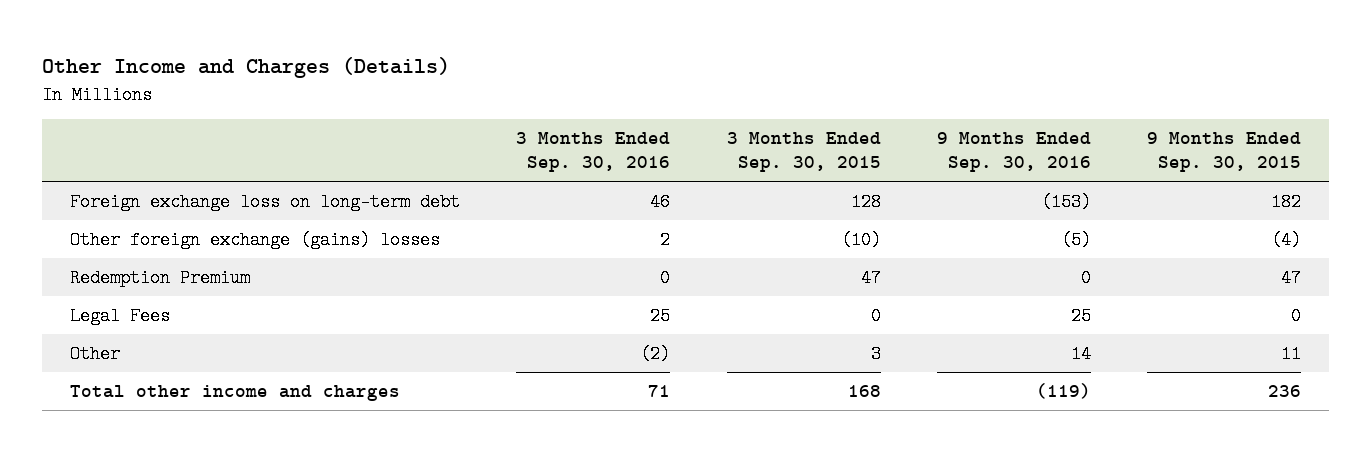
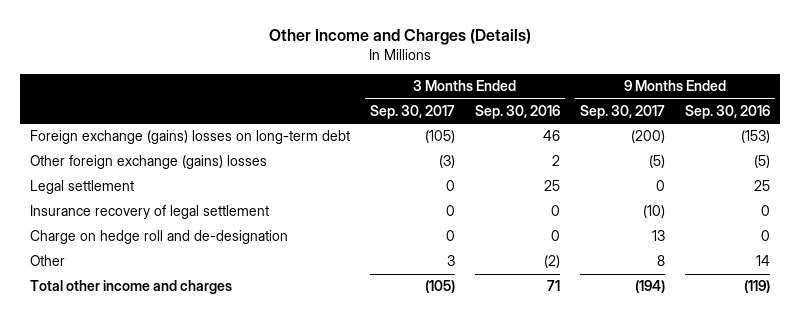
[726,132,881,173] 3 Months Ended Sep. 30, 2015 -> none
[1146,132,1301,173] 9 Months Ended Sep. 30, 2015 -> none
none -> [370,104,456,119] Sep. 30, 2017
none -> [580,104,666,119] Sep. 30, 2017
[70,193,461,212] Foreign exchange loss on long-term debt -> [30,130,351,145] Foreign exchange (gains) losses on long-term debt
[70,269,251,288] Redemption Premium -> none
[70,307,171,326] Legal Fees -> [30,180,135,195] Legal settlement
none -> [30,205,270,220] Insurance recovery of legal settlement
none -> [30,230,289,245] Charge on hedge roll and de-designation

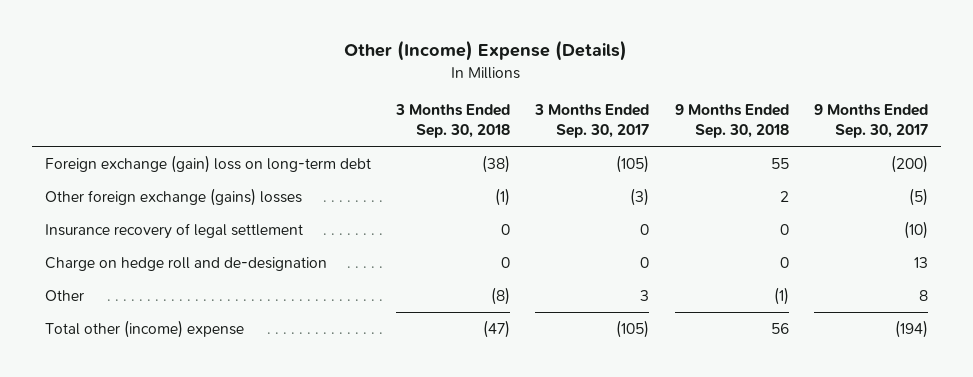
[269,29,532,46] Other Income and Charges (Details) -> [344,40,628,62] Other (Income) Expense (Details)
[475,104,561,119] Sep. 30, 2016 -> none
[685,104,771,119] Sep. 30, 2016 -> none
none -> [395,103,511,139] 3 Months Ended Sep. 30, 2018
none -> [674,103,789,139] 9 Months Ended Sep. 30, 2018
[30,130,351,145] Foreign exchange (gains) losses on long-term debt -> [44,154,371,173] Foreign exchange (gain) loss on long-term debt
[30,180,135,195] Legal settlement -> none
[30,280,233,295] Total other income and charges -> [44,319,244,338] Total other (income) expense

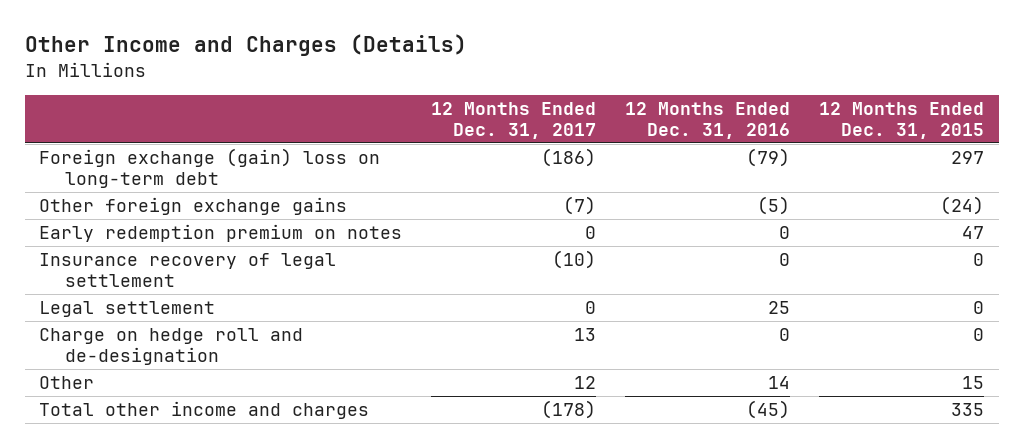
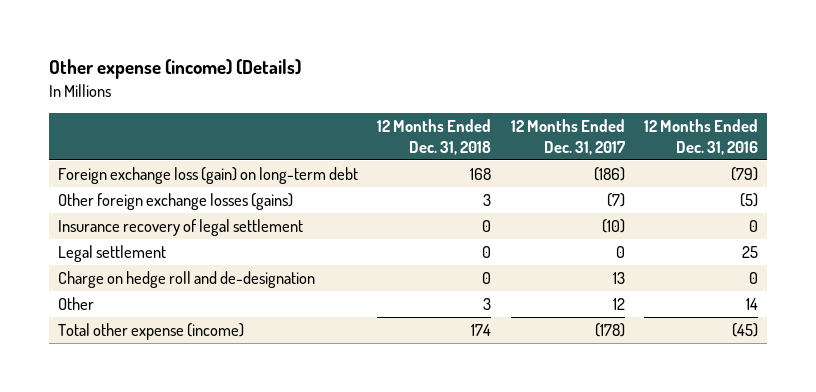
[24,34,467,57] Other Income and Charges (Details) -> [48,59,301,80] Other expense (income) (Details)
[819,101,985,139] 12 Months Ended Dec. 31, 2015 -> none
none -> [377,119,492,155] 12 Months Ended Dec. 31, 2018
[39,224,403,243] Early redemption premium on notes -> none
[39,148,381,189] Foreign exchange (gain) loss on long-term debt -> [58,166,359,184] Foreign exchange loss (gain) on long-term debt
[39,197,348,216] Other foreign exchange gains -> [58,192,294,210] Other foreign exchange losses (gains)
[39,401,370,420] Total other income and charges -> [58,322,245,340] Total other expense (income)

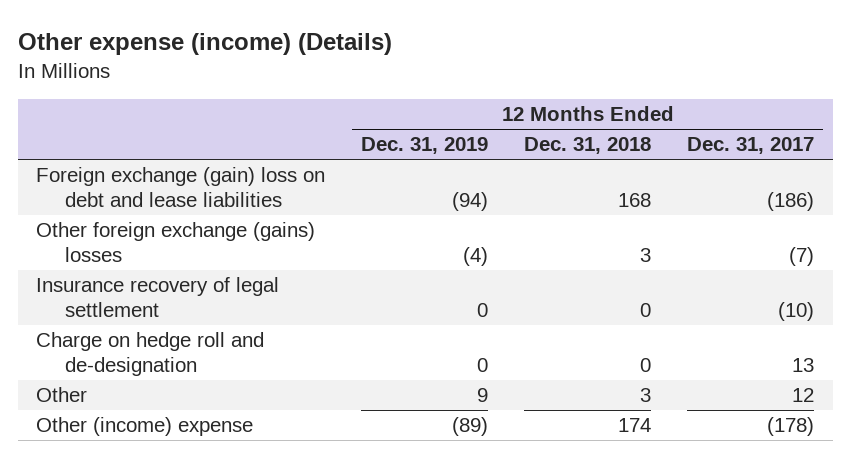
[643,119,758,155] 12 Months Ended Dec. 31, 2016 -> none
none -> [361,137,489,155] Dec. 31, 2019
[58,166,359,184] Foreign exchange loss (gain) on long-term debt -> [36,167,326,208] Foreign exchange (gain) loss on debt and lease liabilities
[58,192,294,210] Other foreign exchange losses (gains) -> [36,222,316,263] Other foreign exchange (gains) losses
[58,244,167,262] Legal settlement -> none
[58,322,245,340] Total other expense (income) -> [36,417,254,437] Other (income) expense

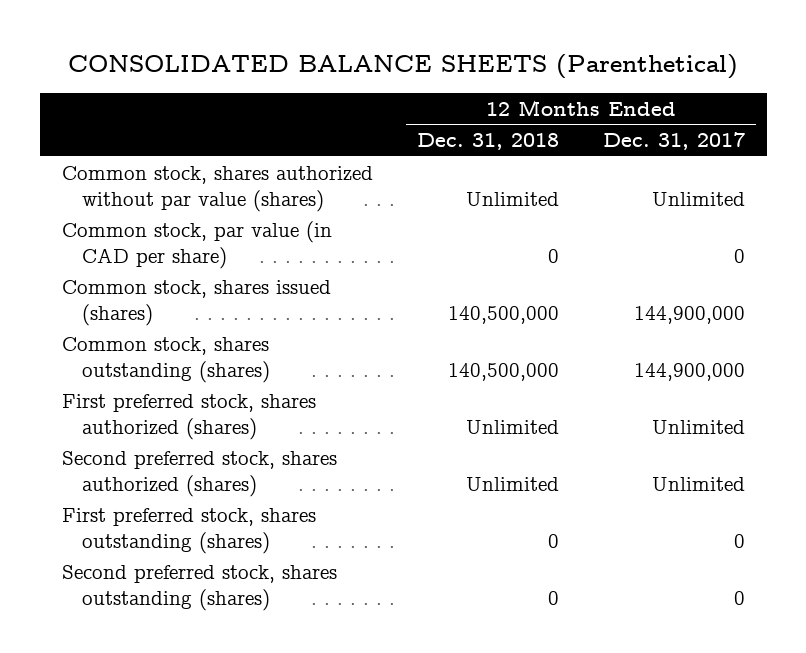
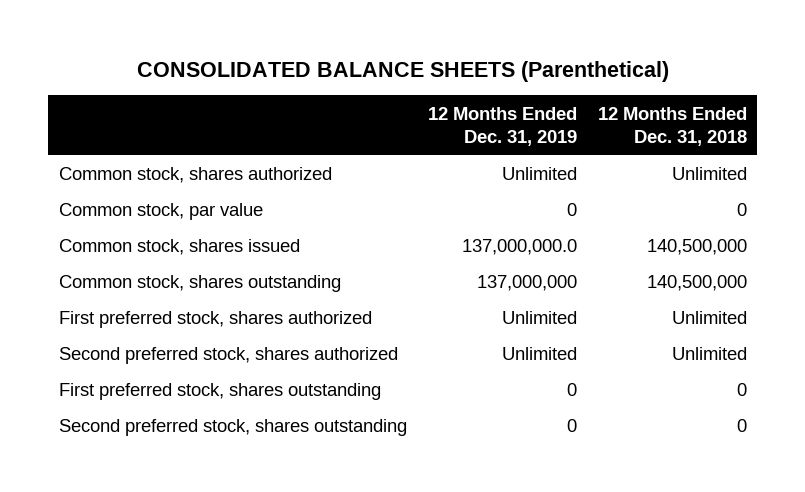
[602,132,745,151] Dec. 31, 2017 -> none
none -> [427,106,577,147] 12 Months Ended Dec. 31, 2019
[61,165,373,212] Common stock, shares authorized without par value (shares) -> [58,167,332,184] Common stock, shares authorized
[61,220,332,269] Common stock, par value (in CAD per share) -> [58,203,263,221] Common stock, par value
[61,279,331,326] Common stock, shares issued (shares) -> [58,239,300,256] Common stock, shares issued
[61,336,271,383] Common stock, shares outstanding (shares) -> [58,275,341,293] Common stock, shares outstanding
[61,393,316,440] First preferred stock, shares authorized (shares) -> [58,311,372,329] First preferred stock, shares authorized
[61,450,337,497] Second preferred stock, shares authorized (shares) -> [58,347,398,365] Second preferred stock, shares authorized
[61,507,316,554] First preferred stock, shares outstanding (shares) -> [58,383,381,401] First preferred stock, shares outstanding
[61,564,337,611] Second preferred stock, shares outstanding (shares) -> [58,419,407,437] Second preferred stock, shares outstanding

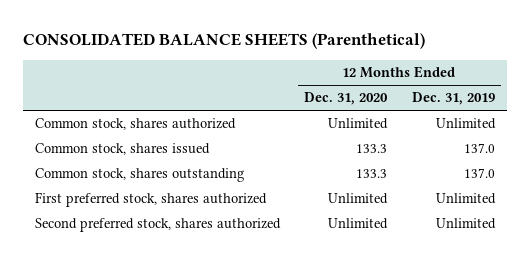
[597,106,747,147] 12 Months Ended Dec. 31, 2018 -> none
none -> [304,92,389,106] Dec. 31, 2020
[58,203,263,221] Common stock, par value -> none
[461,239,577,256] 137,000,000.0 -> [463,143,495,154] 137.0
[476,275,577,292] 137,000,000 -> [463,168,495,179] 137.0
[58,383,381,401] First preferred stock, shares outstanding -> none
[58,419,407,437] Second preferred stock, shares outstanding -> none

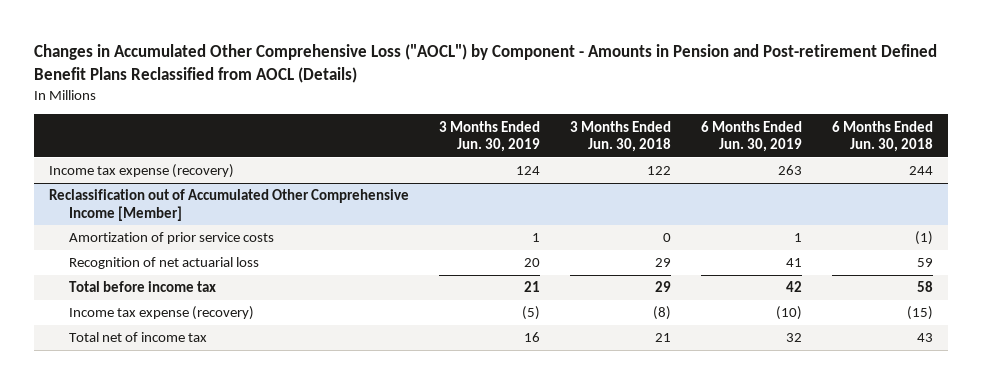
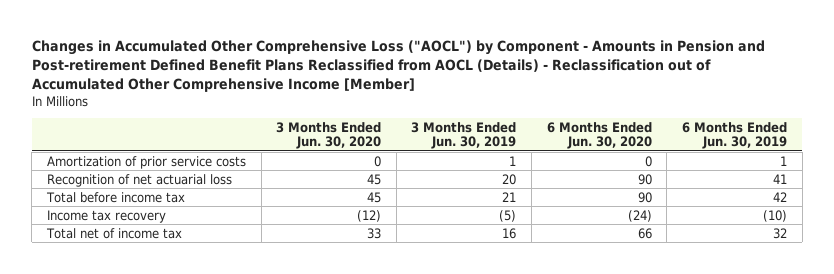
[33,43,937,83] Changes in Accumulated Other Comprehensive Loss ("AOCL") by Component - Amounts in Pension and Post-retirement Defined Benefit Plans Reclassified from AOCL (Details) -> [31,40,765,93] Changes in Accumulated Other Comprehensive Loss ("AOCL") by Component - Amounts in Pension and Post-retirement Defined Benefit Plans Reclassified from AOCL (Details) - Reclassification out of Accumulated Other Comprehensive Income [Member]
[570,120,672,153] 3 Months Ended Jun. 30, 2018 -> none
[832,120,934,153] 6 Months Ended Jun. 30, 2018 -> none
none -> [276,121,382,150] 3 Months Ended Jun. 30, 2020
none -> [546,121,652,150] 6 Months Ended Jun. 30, 2020
[48,164,234,179] Income tax expense (recovery) -> none
[48,189,409,221] Reclassification out of Accumulated Other Comprehensive Income [Member] -> none
[68,306,254,321] Income tax expense (recovery) -> [47,209,167,223] Income tax recovery

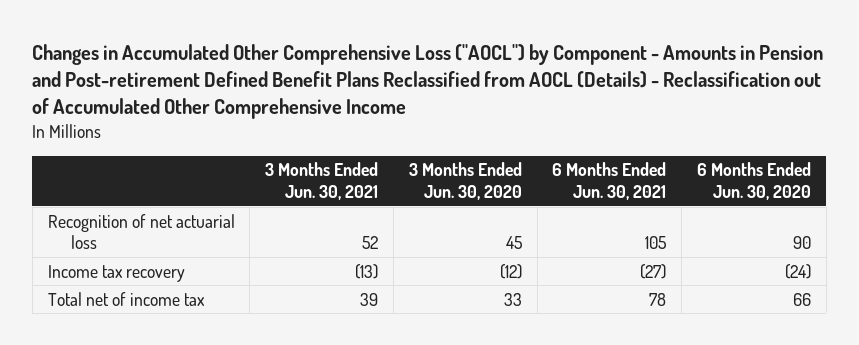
[31,40,765,93] Changes in Accumulated Other Comprehensive Loss ("AOCL") by Component - Amounts in Pension and Post-retirement Defined Benefit Plans Reclassified from AOCL (Details) - Reclassification out of Accumulated Other Comprehensive Income [Member] -> [32,43,824,120] Changes in Accumulated Other Comprehensive Loss ("AOCL") by Component - Amounts in Pension and Post-retirement Defined Benefit Plans Reclassified from AOCL (Details) - Reclassification out of Accumulated Other Comprehensive Income
[411,121,517,150] 3 Months Ended Jun. 30, 2019 -> none
[681,121,787,150] 6 Months Ended Jun. 30, 2019 -> none
none -> [265,162,379,200] 3 Months Ended Jun. 30, 2021
none -> [552,162,667,200] 6 Months Ended Jun. 30, 2021
[47,155,247,169] Amortization of prior service costs -> none
[46,191,186,203] Total before income tax -> none

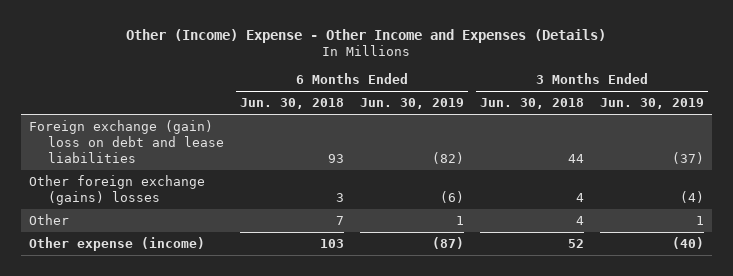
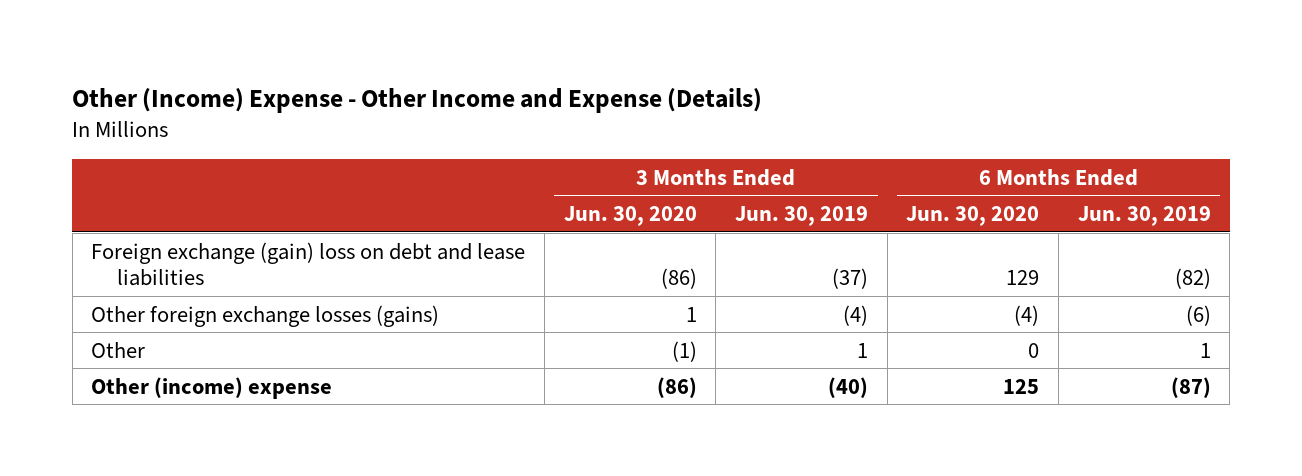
[126,28,607,43] Other (Income) Expense - Other Income and Expenses (Details) -> [72,87,763,113] Other (Income) Expense - Other Income and Expense (Details)
[239,98,344,110] Jun. 30, 2018 -> none
[480,98,585,110] Jun. 30, 2018 -> none
none -> [563,205,697,226] Jun. 30, 2020
none -> [906,205,1040,226] Jun. 30, 2020
[28,174,205,205] Other foreign exchange (gains) losses -> [91,304,440,327] Other foreign exchange losses (gains)
[28,236,205,251] Other expense (income) -> [91,376,333,399] Other (income) expense

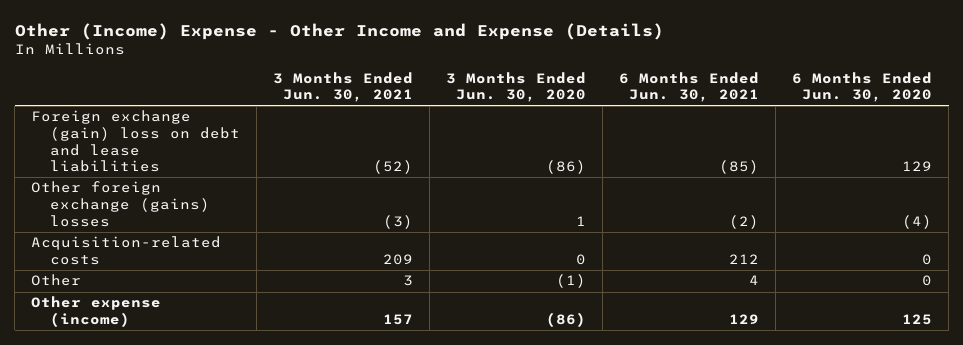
[734,205,868,226] Jun. 30, 2019 -> none
[1077,205,1211,226] Jun. 30, 2019 -> none
none -> [272,71,413,103] 3 Months Ended Jun. 30, 2021
none -> [619,71,760,103] 6 Months Ended Jun. 30, 2021
[91,304,440,327] Other foreign exchange losses (gains) -> [31,181,210,227] Other foreign exchange (gains) losses
none -> [31,236,222,266] Acquisition-related costs
[91,376,333,399] Other (income) expense -> [31,296,162,328] Other expense (income)

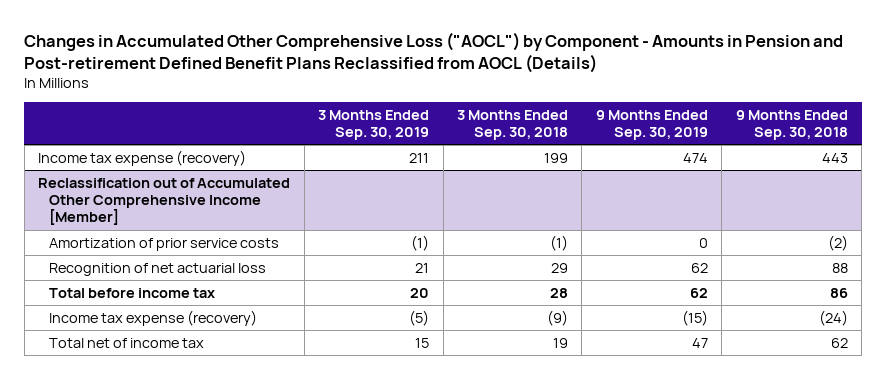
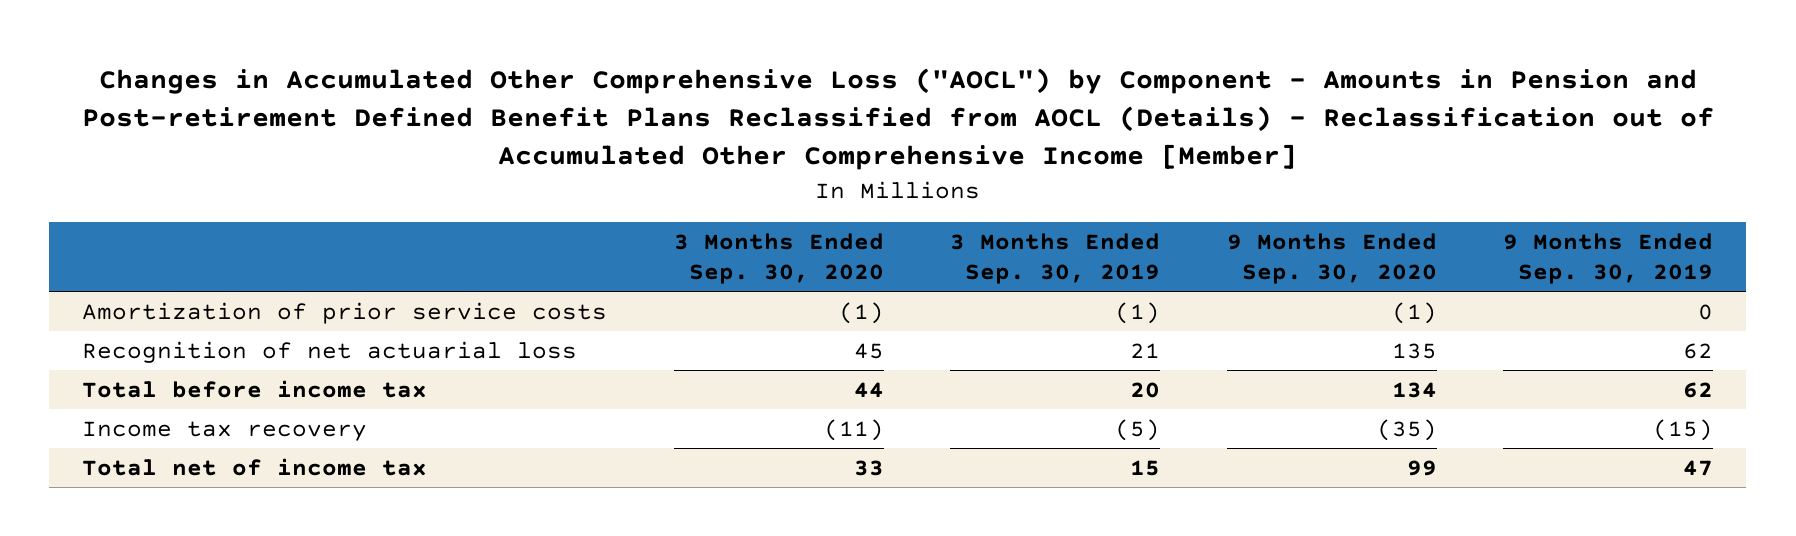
[24,31,844,73] Changes in Accumulated Other Comprehensive Loss ("AOCL") by Component - Amounts in Pension and Post-retirement Defined Benefit Plans Reclassified from AOCL (Details) -> [81,67,1714,171] Changes in Accumulated Other Comprehensive Loss ("AOCL") by Component - Amounts in Pension and Post-retirement Defined Benefit Plans Reclassified from AOCL (Details) - Reclassification out of Accumulated Other Comprehensive Income [Member]
[457,109,569,141] 3 Months Ended Sep. 30, 2018 -> none
[735,109,848,141] 9 Months Ended Sep. 30, 2018 -> none
none -> [673,232,884,285] 3 Months Ended Sep. 30, 2020
none -> [1226,232,1437,285] 9 Months Ended Sep. 30, 2020
[38,149,247,166] Income tax expense (recovery) -> none
[38,177,291,226] Reclassification out of Accumulated Other Comprehensive Income [Member] -> none
[48,309,257,326] Income tax expense (recovery) -> [82,420,368,441] Income tax recovery

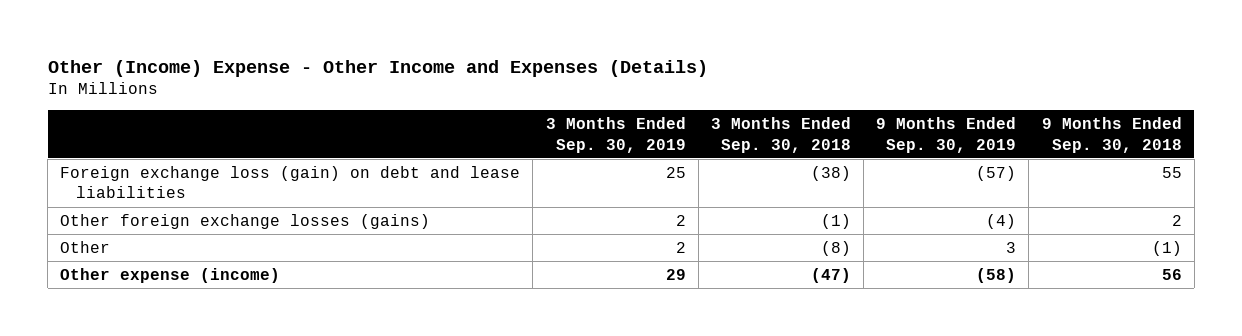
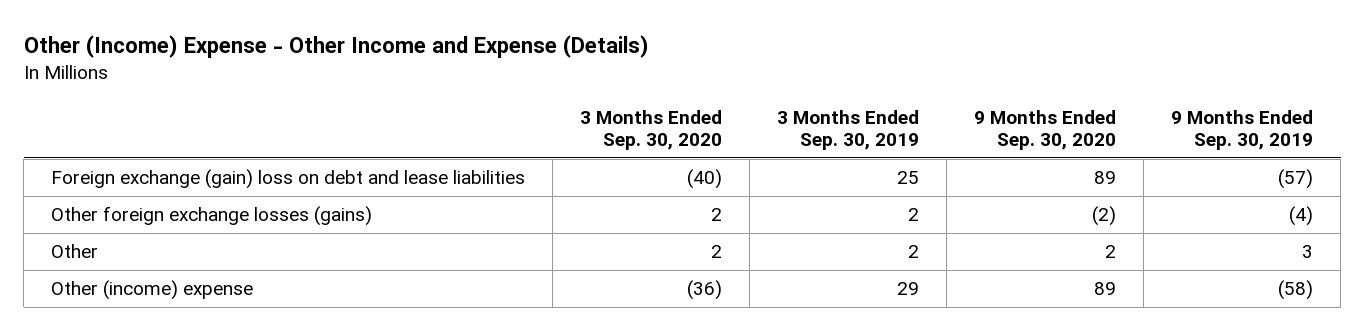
[47,59,708,77] Other (Income) Expense - Other Income and Expenses (Details) -> [23,35,649,59] Other (Income) Expense - Other Income and Expense (Details)
[710,117,851,153] 3 Months Ended Sep. 30, 2018 -> none
[1041,117,1182,153] 9 Months Ended Sep. 30, 2018 -> none
none -> [580,109,723,151] 3 Months Ended Sep. 30, 2020
none -> [974,109,1117,151] 9 Months Ended Sep. 30, 2020
[60,165,521,199] Foreign exchange loss (gain) on debt and lease liabilities -> [51,169,526,190] Foreign exchange (gain) loss on debt and lease liabilities
[60,267,281,283] Other expense (income) -> [51,280,254,301] Other (income) expense

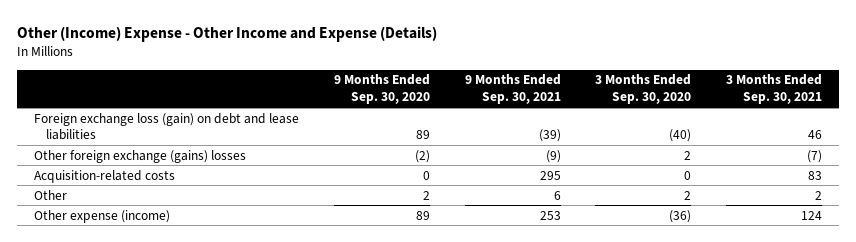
[777,109,920,151] 3 Months Ended Sep. 30, 2019 -> none
[1171,109,1314,151] 9 Months Ended Sep. 30, 2019 -> none
none -> [464,74,561,105] 9 Months Ended Sep. 30, 2021
none -> [725,74,822,105] 3 Months Ended Sep. 30, 2021
[51,169,526,190] Foreign exchange (gain) loss on debt and lease liabilities -> [34,112,300,141] Foreign exchange loss (gain) on debt and lease liabilities
[51,206,373,227] Other foreign exchange losses (gains) -> [34,149,247,163] Other foreign exchange (gains) losses
none -> [34,169,176,183] Acquisition-related costs
[51,280,254,301] Other (income) expense -> [34,209,171,223] Other expense (income)

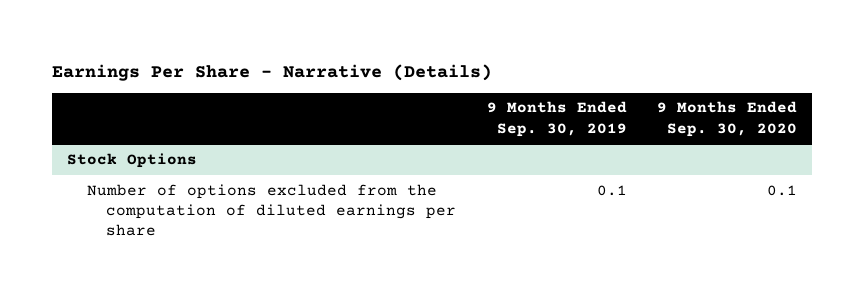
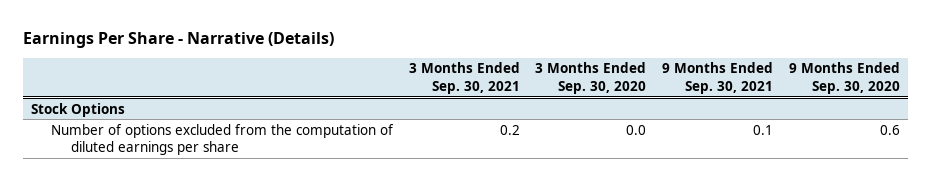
[486,101,627,137] 9 Months Ended Sep. 30, 2019 -> none
none -> [408,62,520,94] 3 Months Ended Sep. 30, 2021
none -> [535,62,647,94] 3 Months Ended Sep. 30, 2020
none -> [662,62,774,94] 9 Months Ended Sep. 30, 2021
[766,184,797,196] 0.1 -> [879,124,900,135] 0.6

